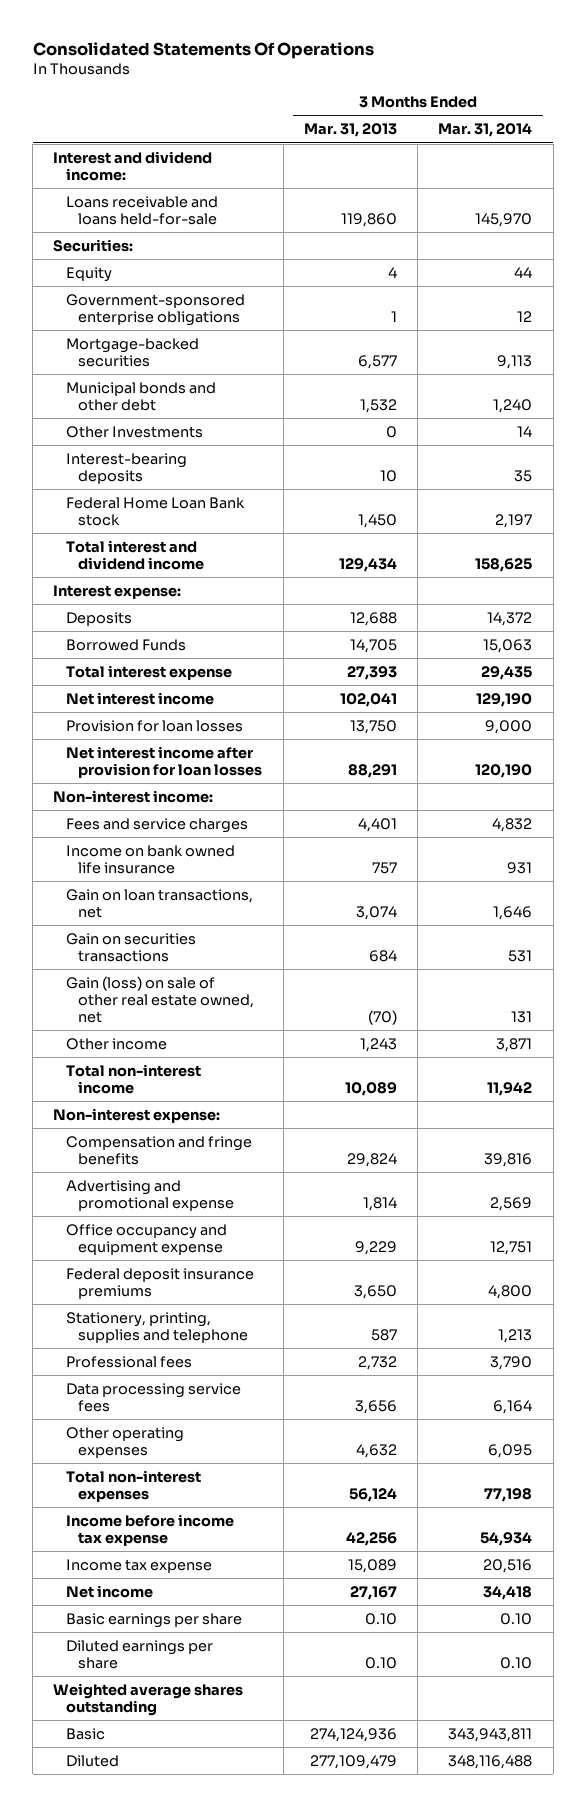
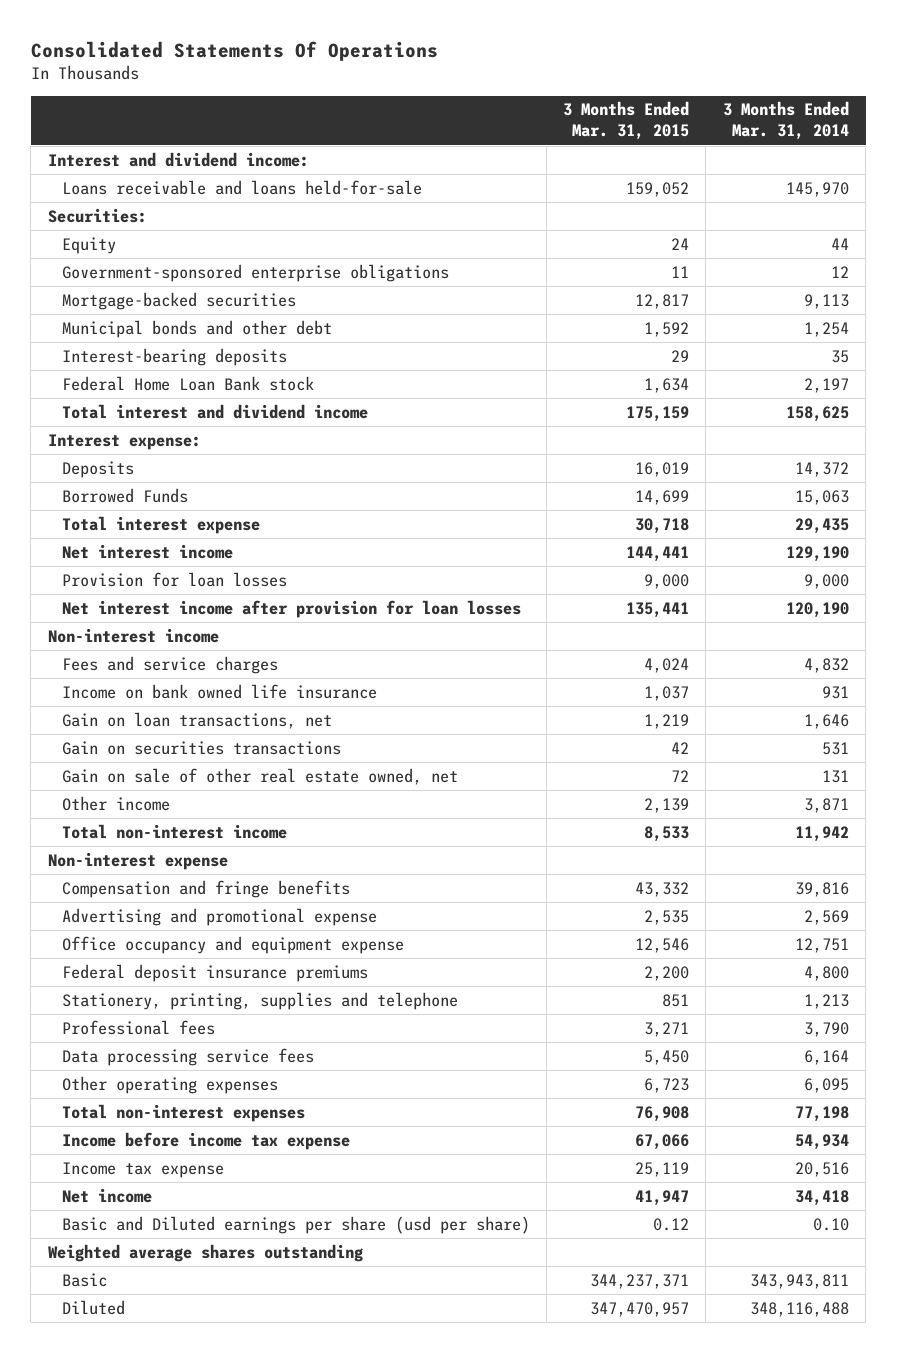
[303,123,397,138] Mar. 31, 2013 -> none
none -> [563,101,690,141] 3 Months Ended Mar. 31, 2015
[65,425,203,438] Other Investments -> none
[493,398,533,413] 1,240 -> [803,321,849,337] 1,254
[53,789,214,803] Non-interest income: -> [47,627,219,643] Non-interest income
[65,975,255,1024] Gain (loss) on sale of other real estate owned, net -> [61,767,458,785] Gain on sale of other real estate owned, net
[53,1107,221,1123] Non-interest expense: -> [47,851,228,870] Non-interest expense
[65,1639,213,1669] Diluted earnings per share -> none
[65,1612,242,1628] Basic earnings per share -> [61,1215,530,1234] Basic and Diluted earnings per share (usd per share)

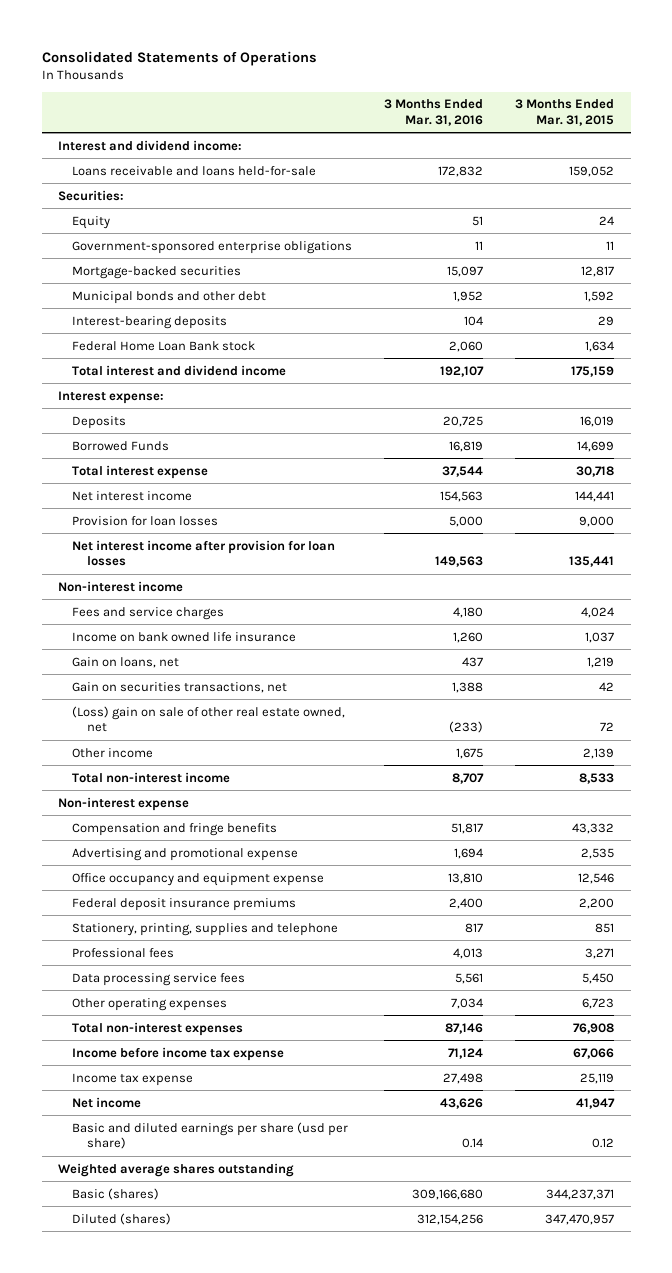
[30,40,438,61] Consolidated Statements Of Operations -> [41,50,317,66] Consolidated Statements of Operations
[722,101,849,141] 3 Months Ended Mar. 31, 2014 -> none
none -> [384,99,484,126] 3 Months Ended Mar. 31, 2016
[61,711,332,729] Gain on loan transactions, net -> [72,656,180,668] Gain on loans, net
[61,740,341,755] Gain on securities transactions -> [72,681,288,693] Gain on securities transactions, net
[61,767,458,785] Gain on sale of other real estate owned, net -> [72,705,346,733] (Loss) gain on sale of other real estate owned, net
[61,1215,530,1234] Basic and Diluted earnings per share (usd per share) -> [72,1121,349,1150] Basic and diluted earnings per share (usd per share)
[61,1272,107,1287] Basic -> [72,1187,160,1200] Basic (shares)
[61,1299,125,1315] Diluted -> [72,1212,172,1225] Diluted (shares)

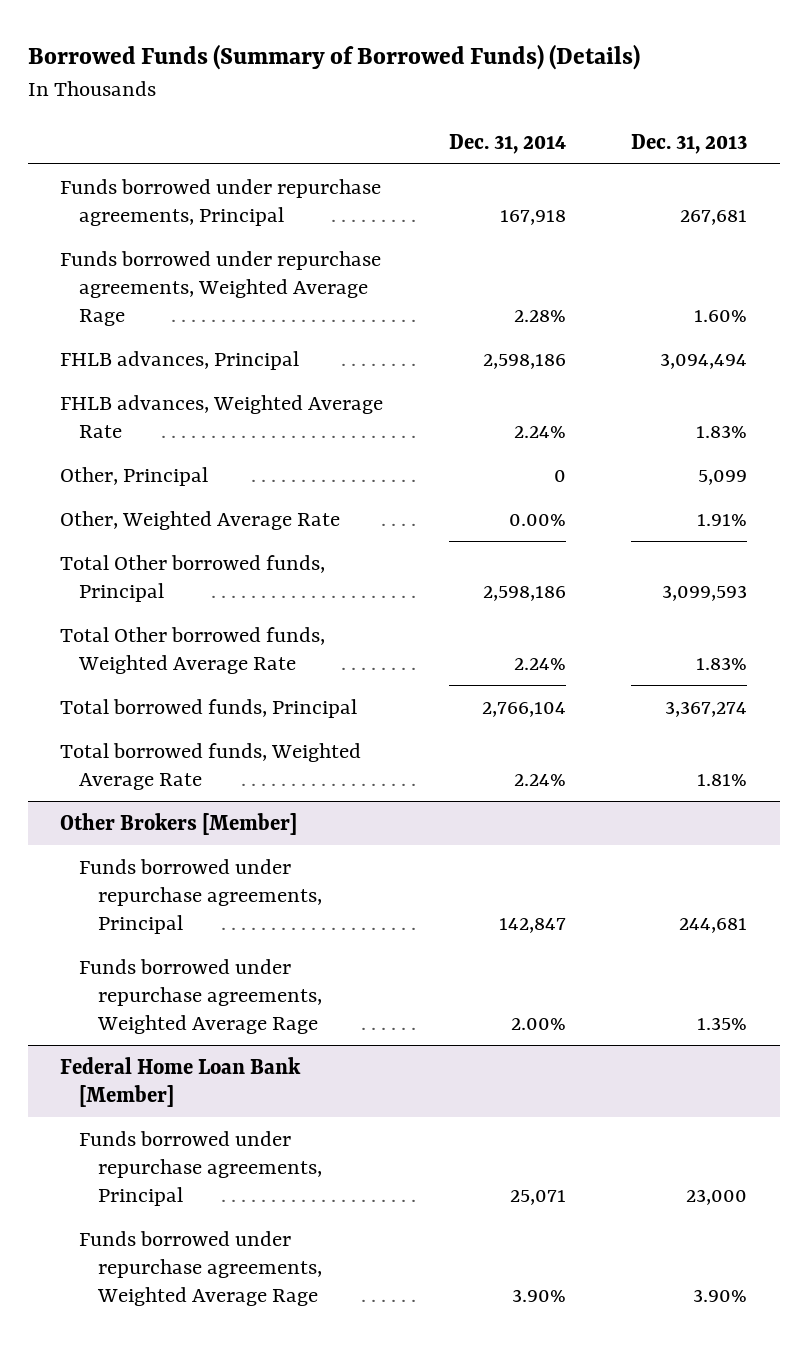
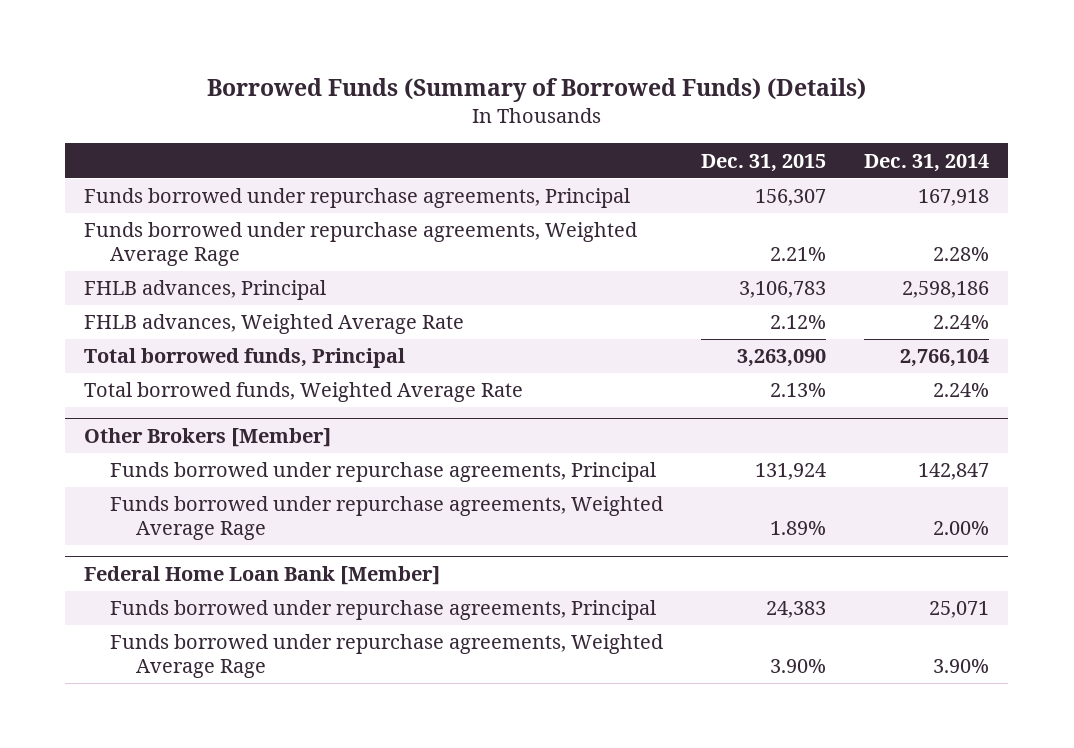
[631,133,748,154] Dec. 31, 2013 -> none
none -> [701,153,827,172] Dec. 31, 2015
[60,466,209,486] Other, Principal -> none
[60,510,341,530] Other, Weighted Average Rate -> none
[60,554,326,602] Total Other borrowed funds, Principal -> none
[60,626,326,674] Total Other borrowed funds, Weighted Average Rate -> none

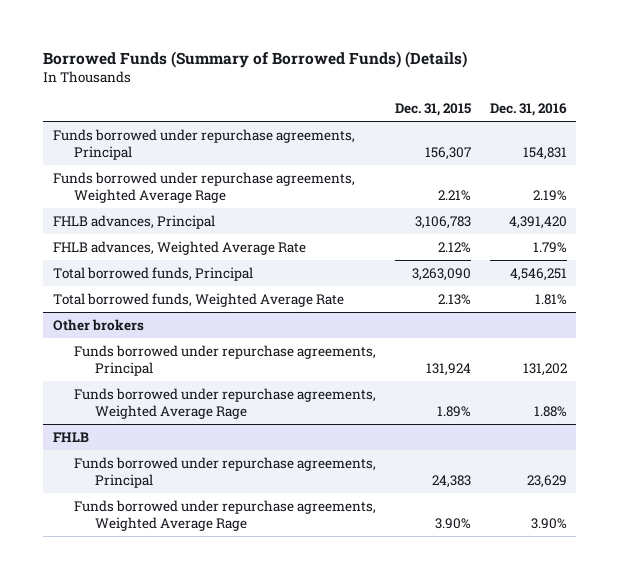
[864,153,990,172] Dec. 31, 2014 -> none
none -> [489,103,567,117] Dec. 31, 2016
[84,427,332,447] Other Brokers [Member] -> [52,318,144,331] Other brokers
[84,565,441,585] Federal Home Loan Bank [Member] -> [52,431,89,442] FHLB

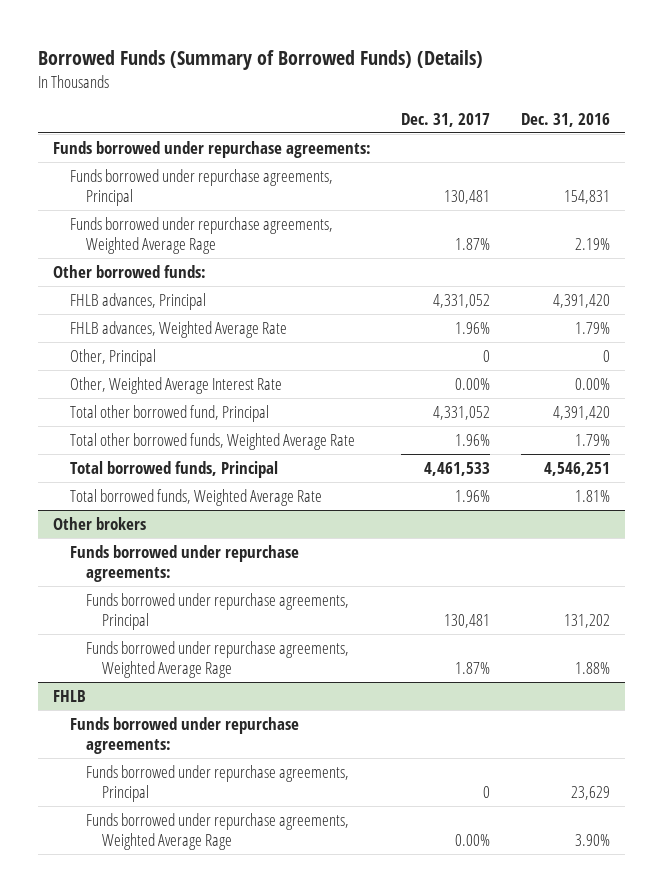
[394,103,471,117] Dec. 31, 2015 -> none
none -> [401,112,491,127] Dec. 31, 2017
none -> [53,141,372,159] Funds borrowed under repurchase agreements:
none -> [53,265,207,279] Other borrowed funds:
none -> [69,349,156,367] Other, Principal
none -> [69,377,282,395] Other, Weighted Average Interest Rate
none -> [69,405,269,423] Total other borrowed fund, Principal
none -> [69,433,355,451] Total other borrowed funds, Weighted Average Rate
none -> [69,545,299,583] Funds borrowed under repurchase agreements:
none -> [69,717,299,755] Funds borrowed under repurchase agreements:

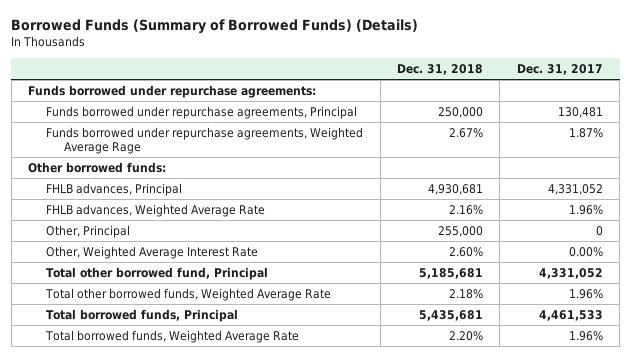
[520,112,610,127] Dec. 31, 2016 -> none
none -> [396,64,483,76] Dec. 31, 2018
[53,517,147,531] Other brokers -> none
[69,545,299,583] Funds borrowed under repurchase agreements: -> none
[85,593,349,631] Funds borrowed under repurchase agreements, Principal -> none
[85,641,349,679] Funds borrowed under repurchase agreements, Weighted Average Rage -> none
[53,690,87,703] FHLB -> none
[69,717,299,755] Funds borrowed under repurchase agreements: -> none
[85,765,349,803] Funds borrowed under repurchase agreements, Principal -> none
[85,813,349,851] Funds borrowed under repurchase agreements, Weighted Average Rage -> none

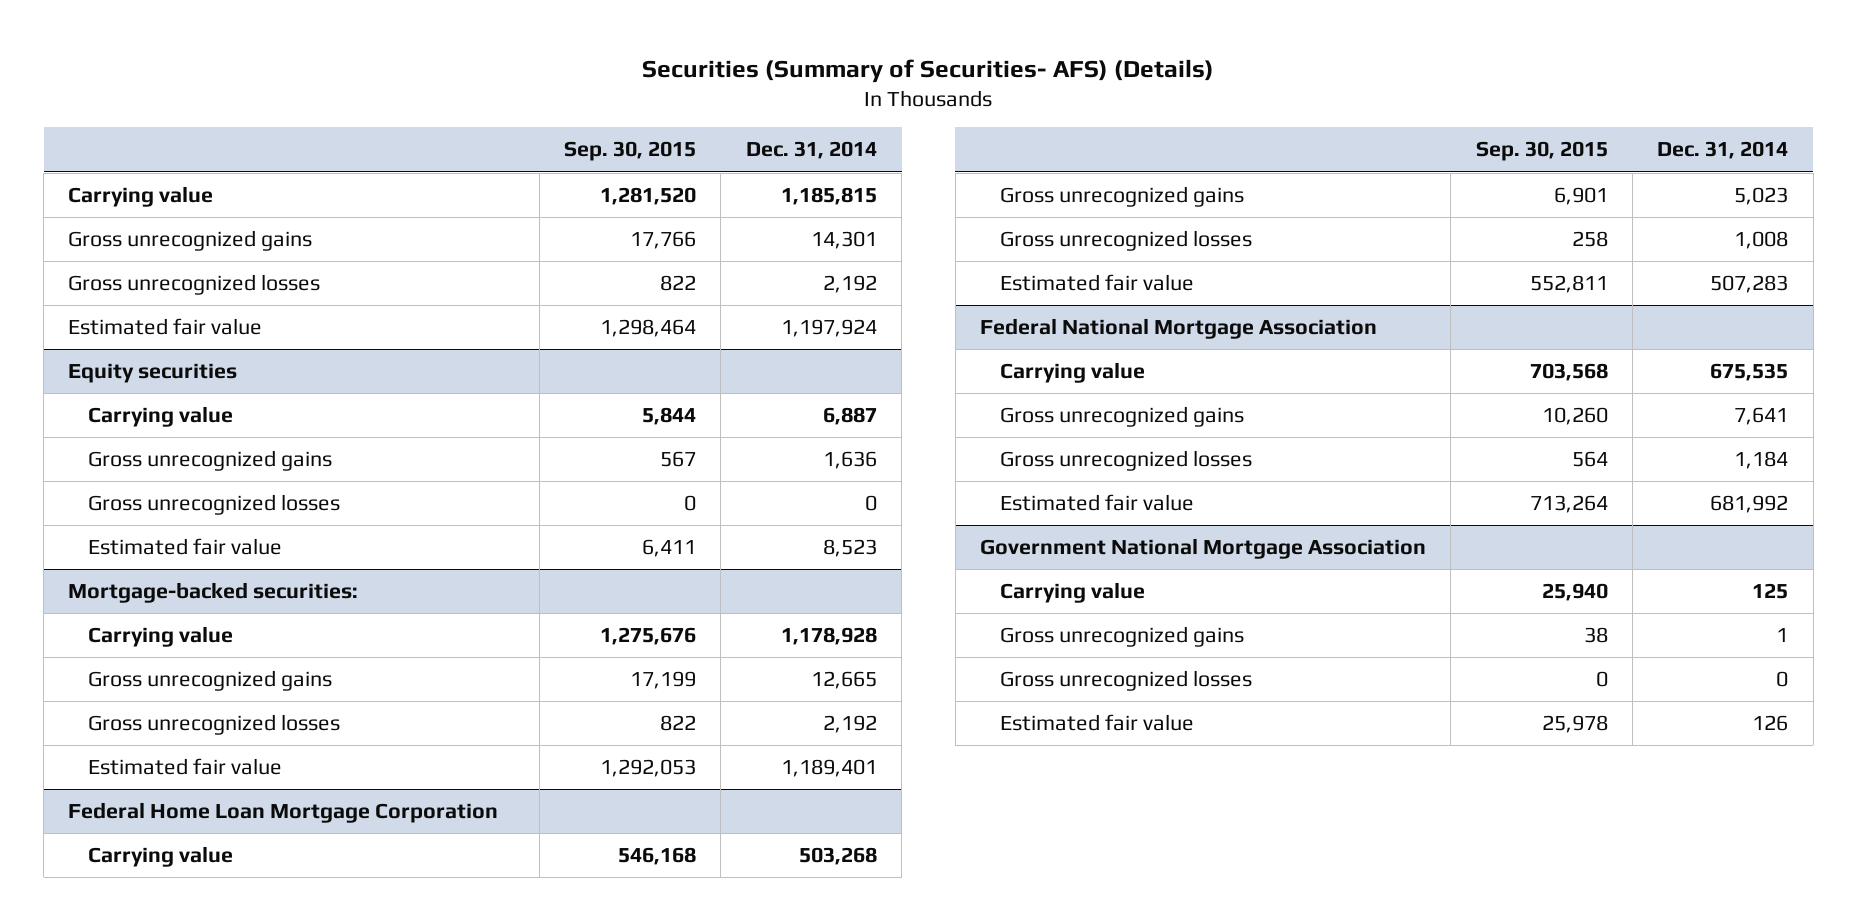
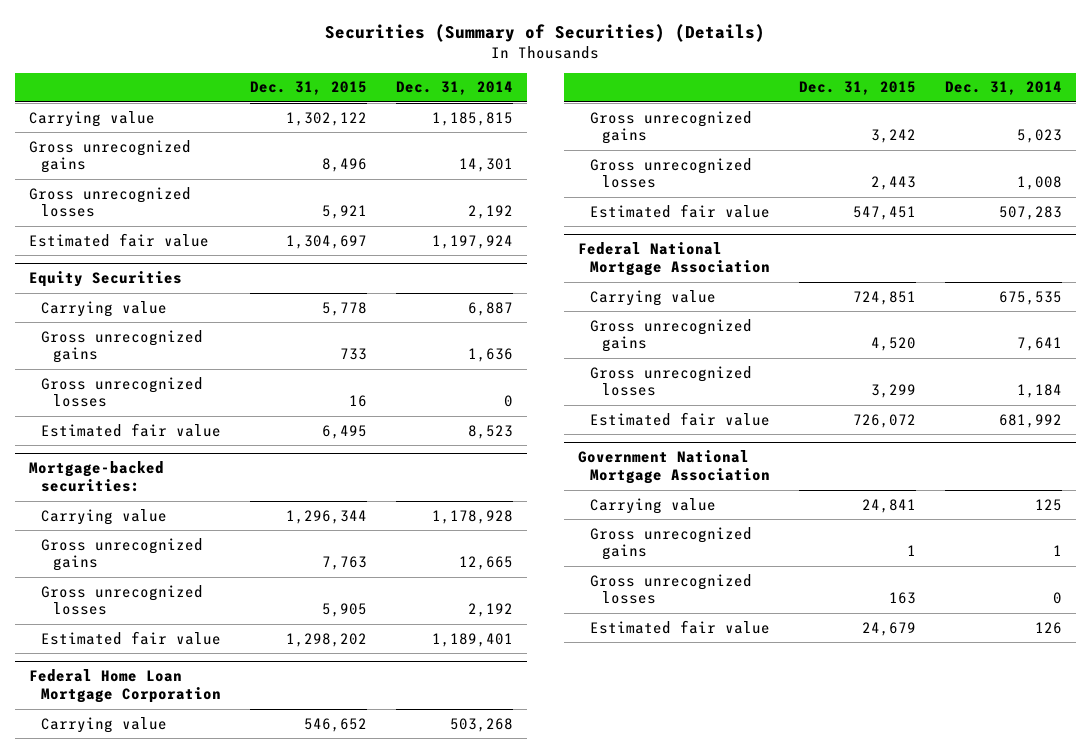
[642,58,1215,83] Securities (Summary of Securities- AFS) (Details) -> [325,24,766,43] Securities (Summary of Securities) (Details)
[564,141,697,162] Sep. 30, 2015 -> none
none -> [249,81,367,96] Dec. 31, 2015
[68,363,238,384] Equity securities -> [29,271,183,288] Equity Securities

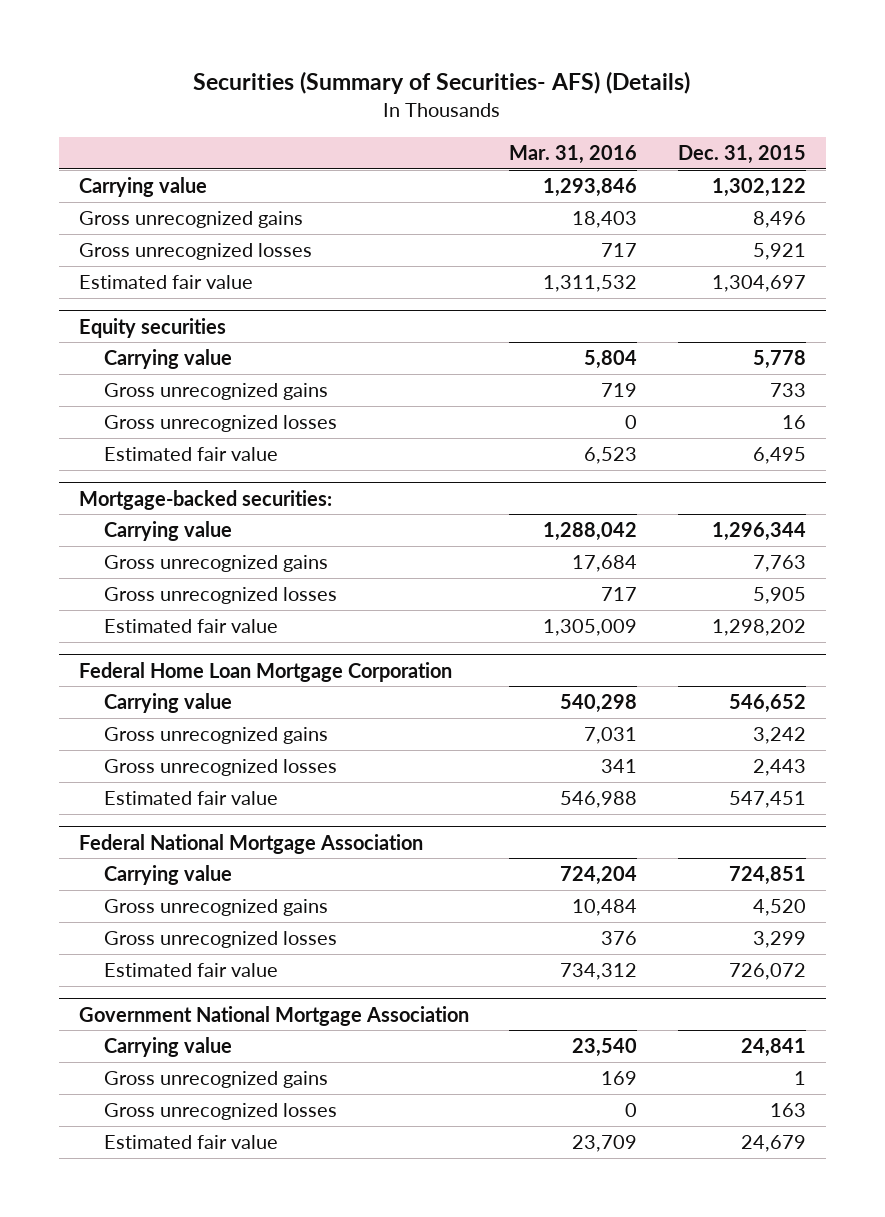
[325,24,766,43] Securities (Summary of Securities) (Details) -> [193,71,691,95] Securities (Summary of Securities- AFS) (Details)
[395,81,513,96] Dec. 31, 2014 -> none
none -> [509,145,638,165] Mar. 31, 2016
[29,271,183,288] Equity Securities -> [79,317,227,338] Equity securities

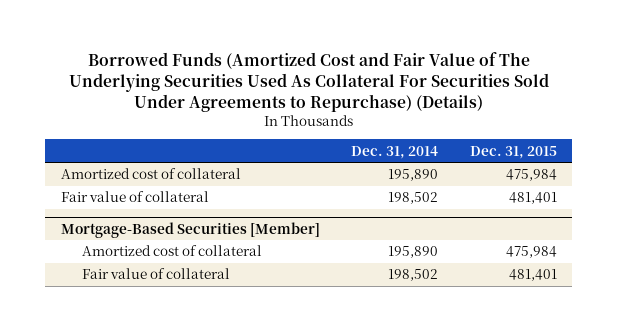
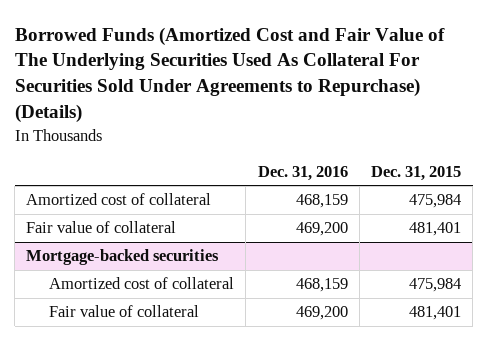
[351,145,439,159] Dec. 31, 2014 -> none
none -> [257,165,348,181] Dec. 31, 2016
[60,221,320,238] Mortgage-Based Securities [Member] -> [26,249,220,266] Mortgage-backed securities

